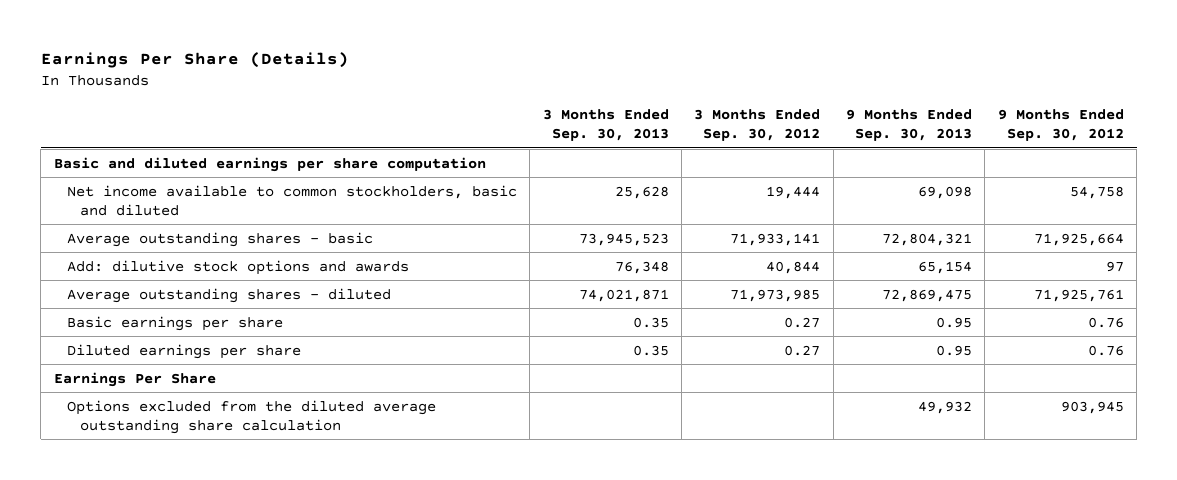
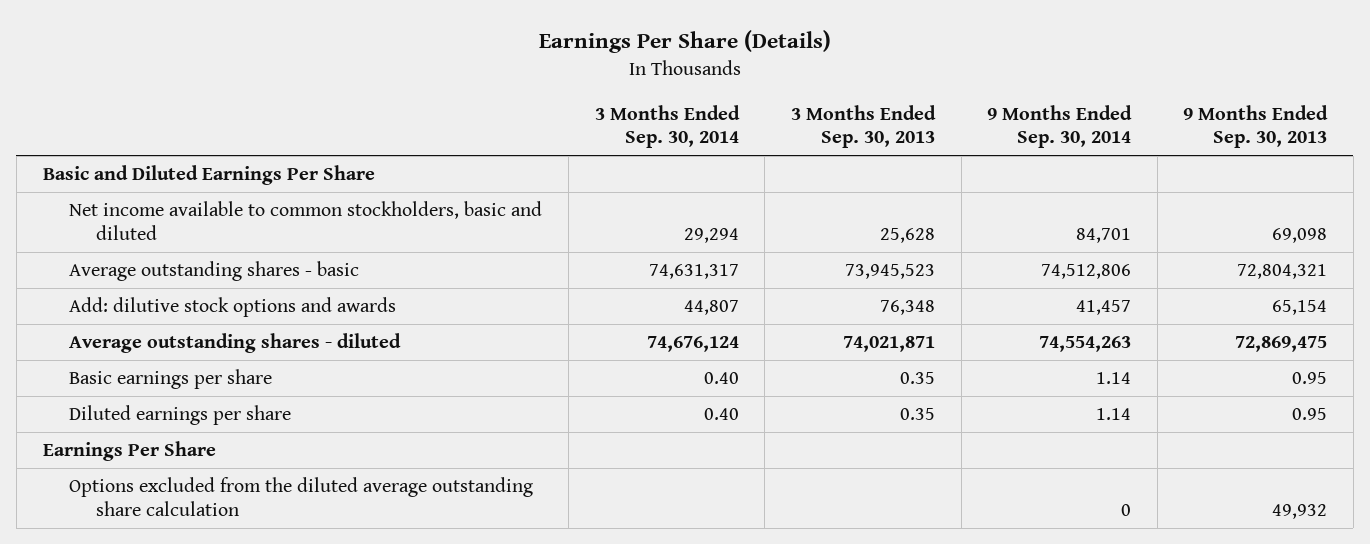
[694,109,821,141] 3 Months Ended Sep. 30, 2012 -> none
[997,109,1124,141] 9 Months Ended Sep. 30, 2012 -> none
none -> [594,104,740,149] 3 Months Ended Sep. 30, 2014
none -> [987,104,1133,149] 9 Months Ended Sep. 30, 2014
[53,156,486,172] Basic and diluted earnings per share computation -> [42,165,375,186] Basic and Diluted Earnings Per Share

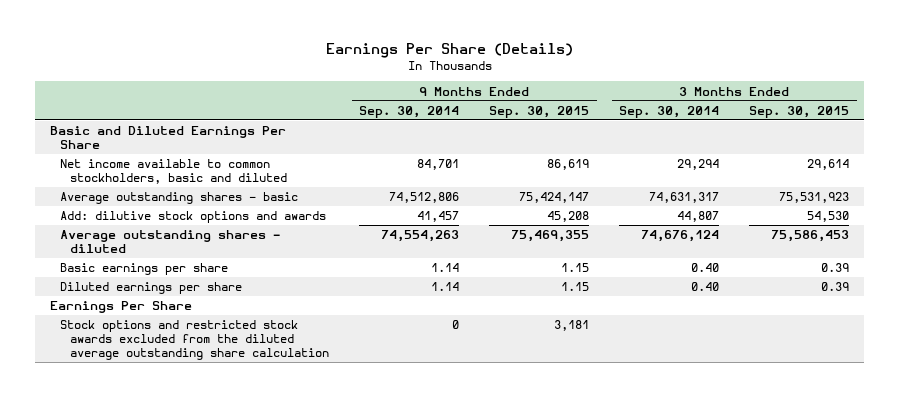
[790,104,936,149] 3 Months Ended Sep. 30, 2013 -> none
[1183,104,1329,149] 9 Months Ended Sep. 30, 2013 -> none
none -> [489,105,590,118] Sep. 30, 2015
none -> [749,105,850,118] Sep. 30, 2015
[69,477,534,517] Options excluded from the diluted average outstanding share calculation -> [60,320,330,361] Stock options and restricted stock awards excluded from the diluted average outstanding share calculation

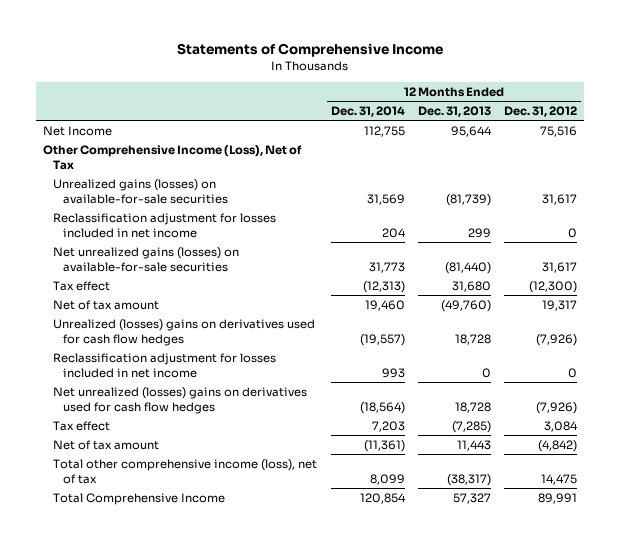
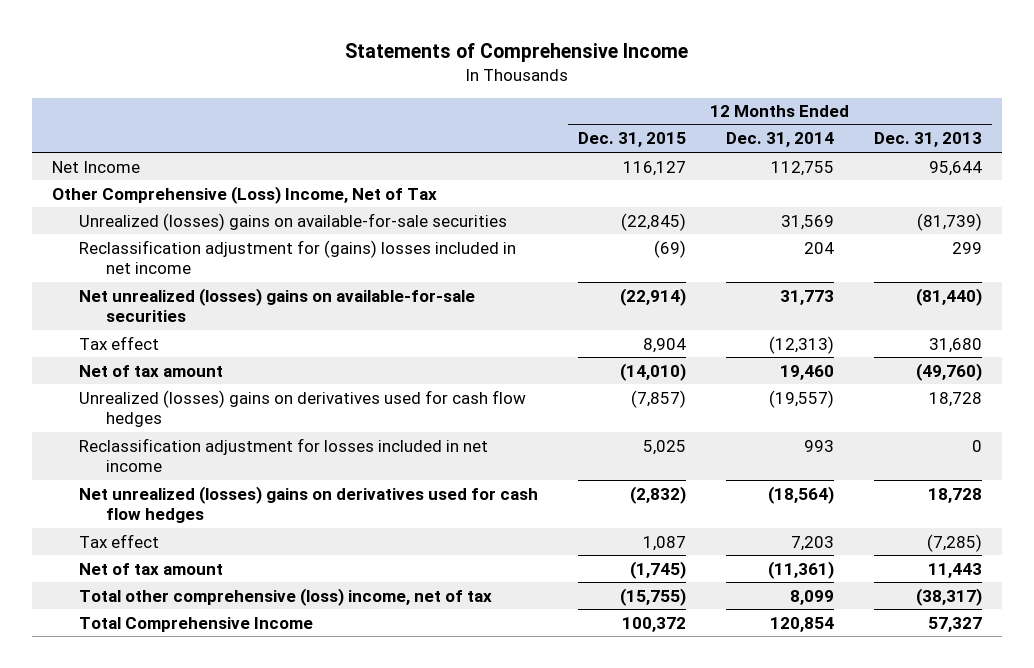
[504,105,578,117] Dec. 31, 2012 -> none
none -> [577,132,686,148] Dec. 31, 2015
[42,144,302,170] Other Comprehensive Income (Loss), Net of Tax -> [51,185,437,204] Other Comprehensive (Loss) Income, Net of Tax
[53,178,229,204] Unrealized gains (losses) on available-for-sale securities -> [78,212,507,231] Unrealized (losses) gains on available-for-sale securities
[53,212,277,238] Reclassification adjustment for losses included in net income -> [78,239,516,275] Reclassification adjustment for (gains) losses included in net income
[53,246,240,272] Net unrealized gains (losses) on available-for-sale securities -> [78,287,475,323] Net unrealized (losses) gains on available-for-sale securities
[53,458,318,484] Total other comprehensive income (loss), net of tax -> [78,587,492,606] Total other comprehensive (loss) income, net of tax

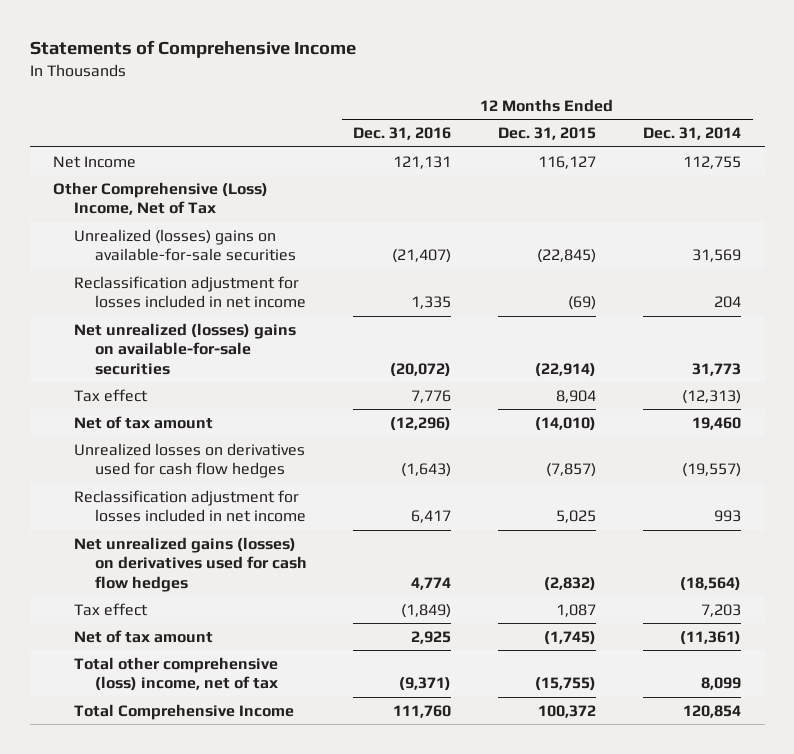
[873,132,982,148] Dec. 31, 2013 -> none
none -> [353,127,452,141] Dec. 31, 2016
[78,239,516,275] Reclassification adjustment for (gains) losses included in net income -> [73,275,306,309] Reclassification adjustment for losses included in net income
[78,389,526,428] Unrealized (losses) gains on derivatives used for cash flow hedges -> [73,442,305,479] Unrealized losses on derivatives used for cash flow hedges
[78,485,538,524] Net unrealized (losses) gains on derivatives used for cash flow hedges -> [73,536,307,592] Net unrealized gains (losses) on derivatives used for cash flow hedges

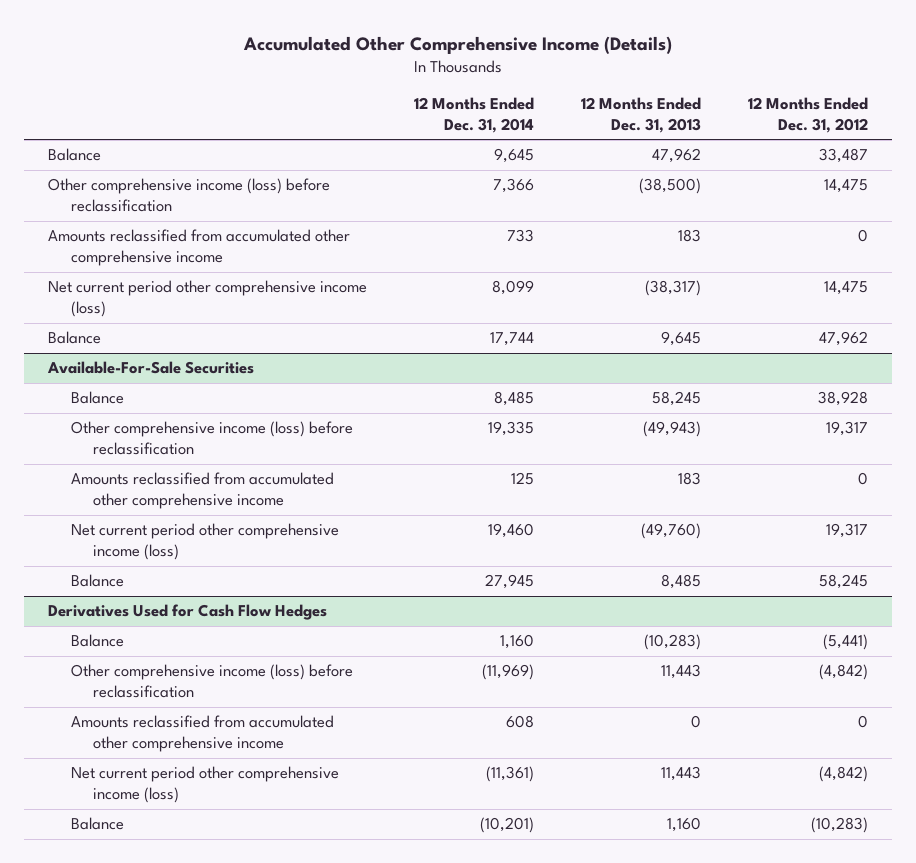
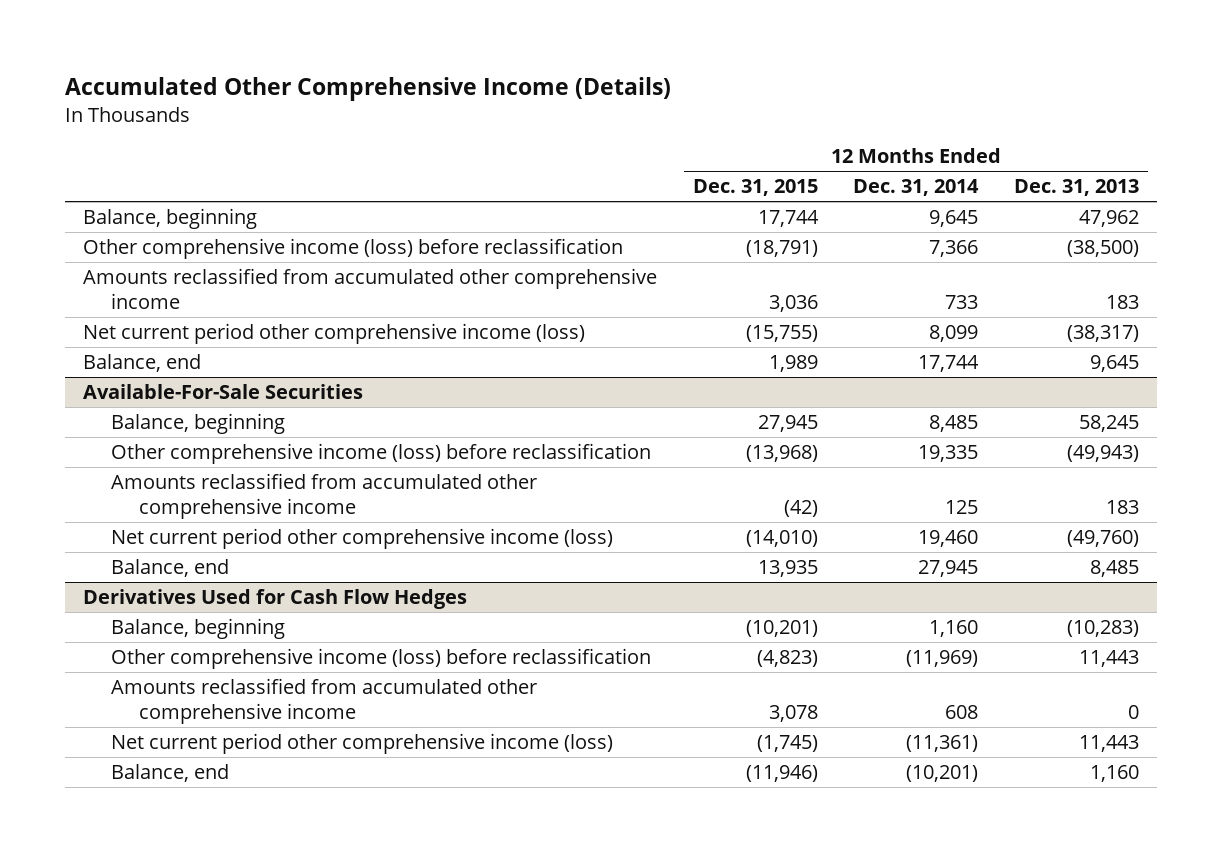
[748,97,869,133] 12 Months Ended Dec. 31, 2012 -> none
none -> [692,179,818,197] Dec. 31, 2015
[47,148,101,162] Balance -> [82,207,257,229] Balance, beginning
[47,331,101,345] Balance -> [82,353,201,372] Balance, end
[70,391,124,405] Balance -> [111,412,286,434] Balance, beginning
[70,574,124,588] Balance -> [111,558,230,577] Balance, end
[70,634,124,648] Balance -> [111,617,286,639] Balance, beginning
[70,817,124,831] Balance -> [111,763,230,782] Balance, end

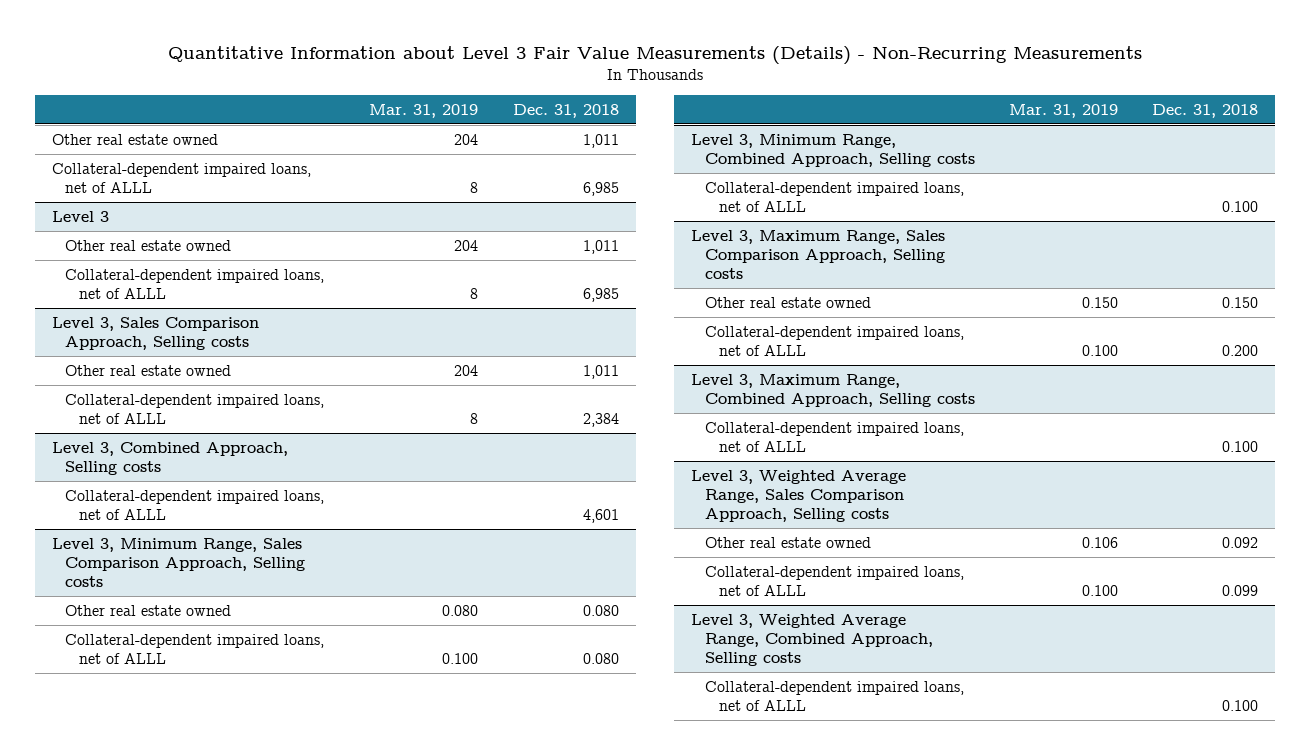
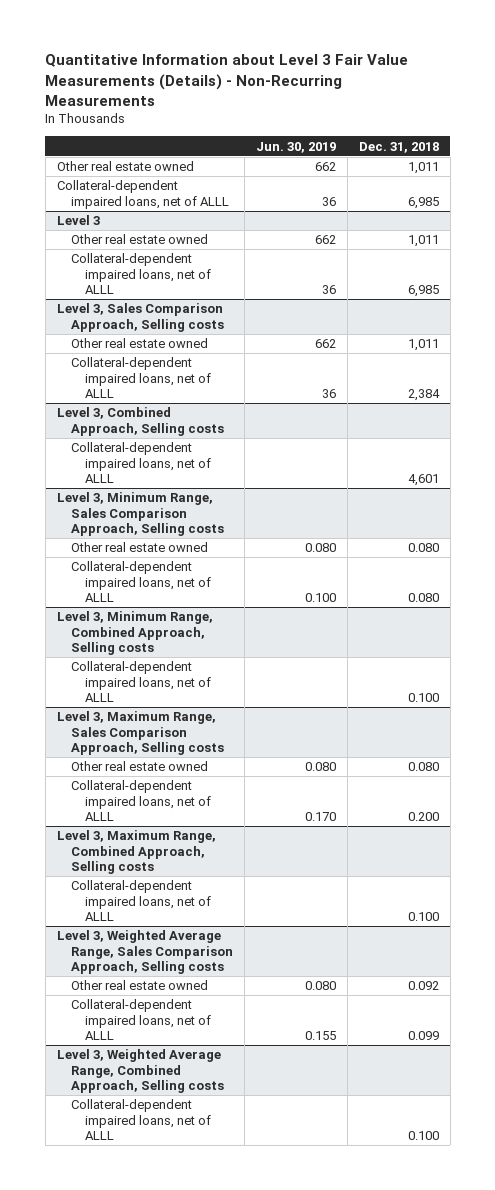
[369,103,479,118] Mar. 31, 2019 -> none
none -> [255,141,336,153] Jun. 30, 2019
[1222,296,1259,308] 0.150 -> [407,762,439,772] 0.080

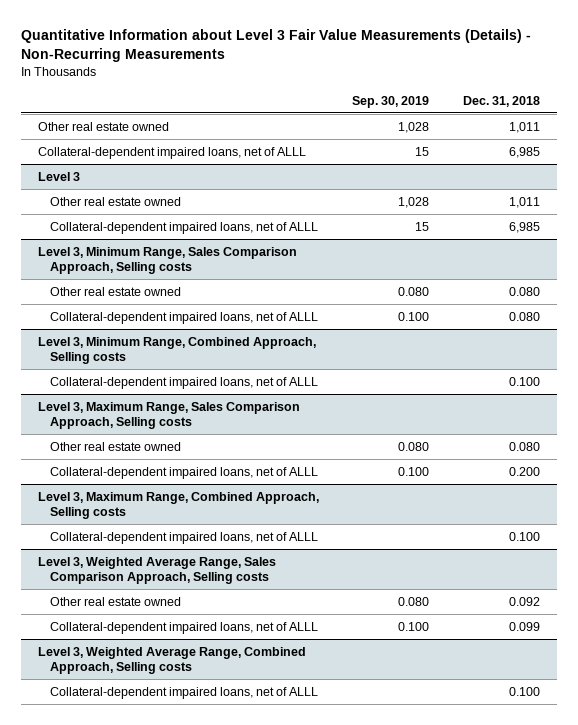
[255,141,336,153] Jun. 30, 2019 -> none
none -> [352,95,430,108] Sep. 30, 2019
[56,303,224,332] Level 3, Sales Comparison Approach, Selling costs -> none
[70,338,208,349] Other real estate owned -> none
[70,357,212,399] Collateral-dependent impaired loans, net of ALLL -> none
[56,407,224,436] Level 3, Combined Approach, Selling costs -> none
[70,442,212,484] Collateral-dependent impaired loans, net of ALLL -> none

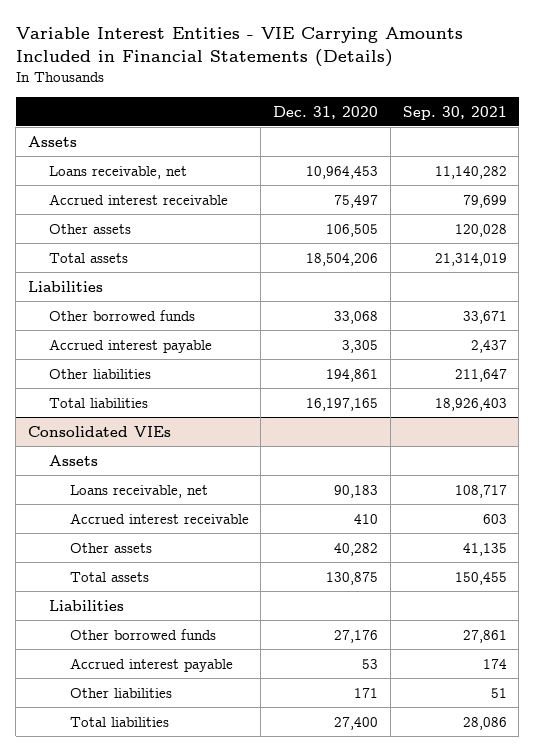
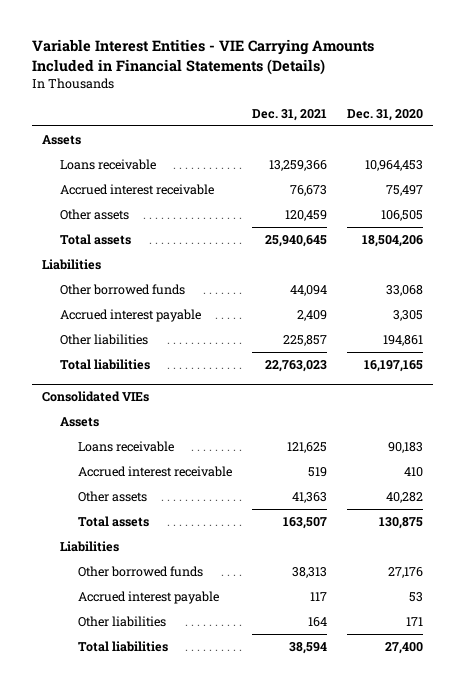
[402,105,507,120] Sep. 30, 2021 -> none
none -> [251,108,327,121] Dec. 31, 2021
[48,165,187,179] Loans receivable, net -> [59,158,156,170] Loans receivable
[69,484,208,498] Loans receivable, net -> [77,440,174,452] Loans receivable

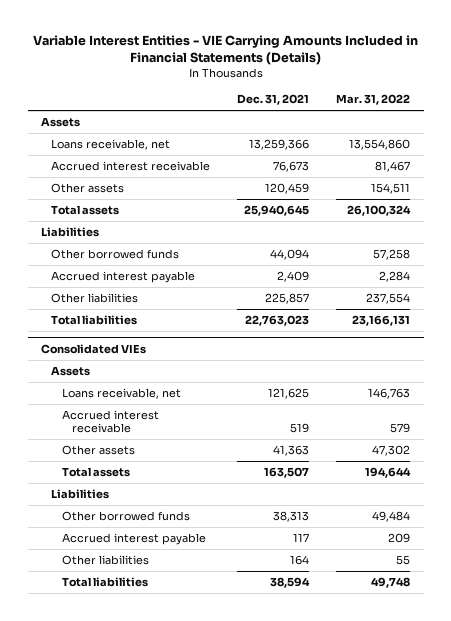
[347,108,424,121] Dec. 31, 2020 -> none
none -> [336,94,411,106] Mar. 31, 2022
[59,158,156,170] Loans receivable -> [51,139,171,151] Loans receivable, net
[77,440,174,452] Loans receivable -> [61,388,181,400] Loans receivable, net

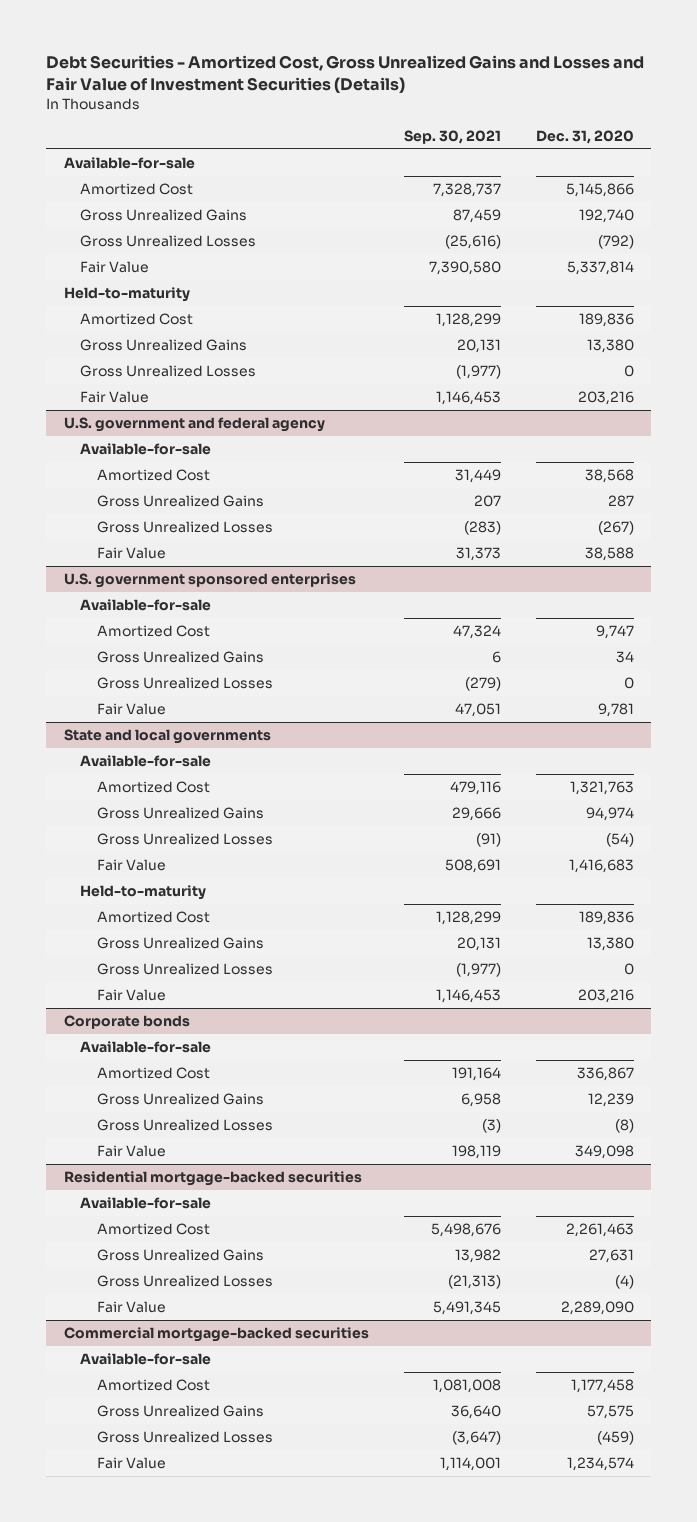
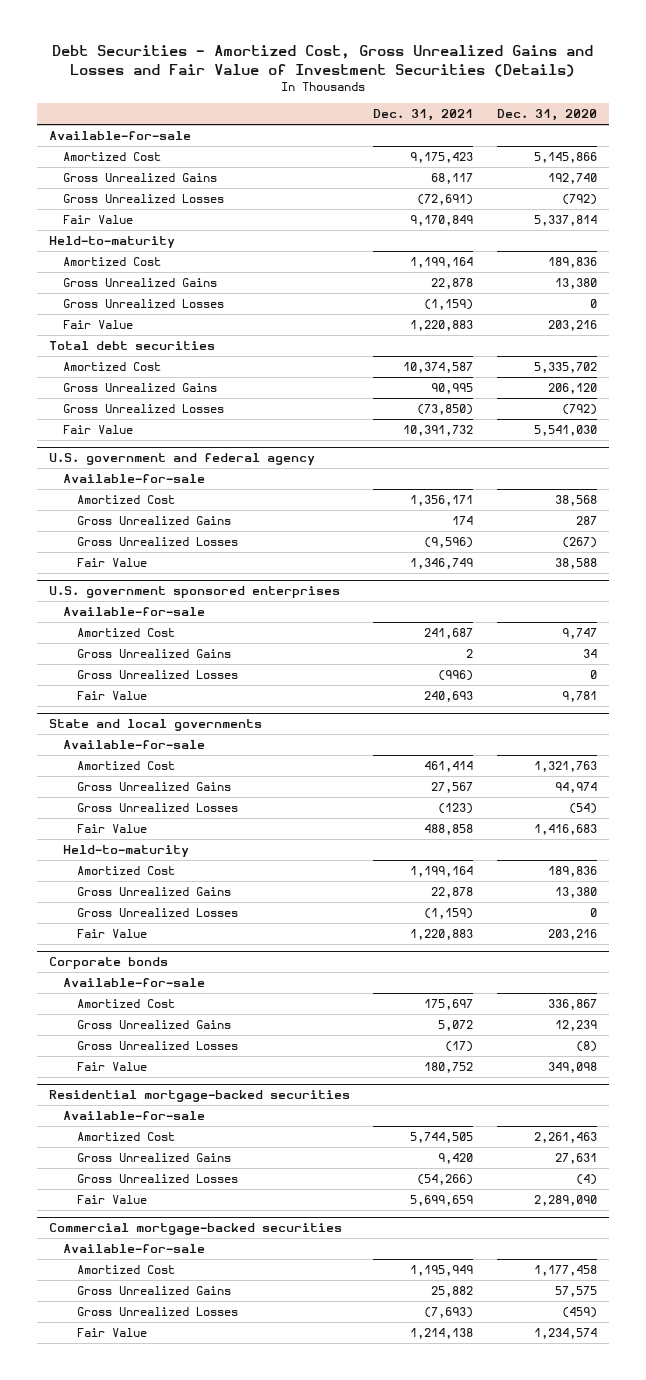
[403,129,501,144] Sep. 30, 2021 -> none
none -> [373,109,474,122] Dec. 31, 2021
none -> [48,341,215,351] Total debt securities
none -> [62,362,161,372] Amortized Cost
none -> [62,383,217,393] Gross Unrealized Gains
none -> [62,404,224,414] Gross Unrealized Losses
none -> [62,425,133,435] Fair Value

